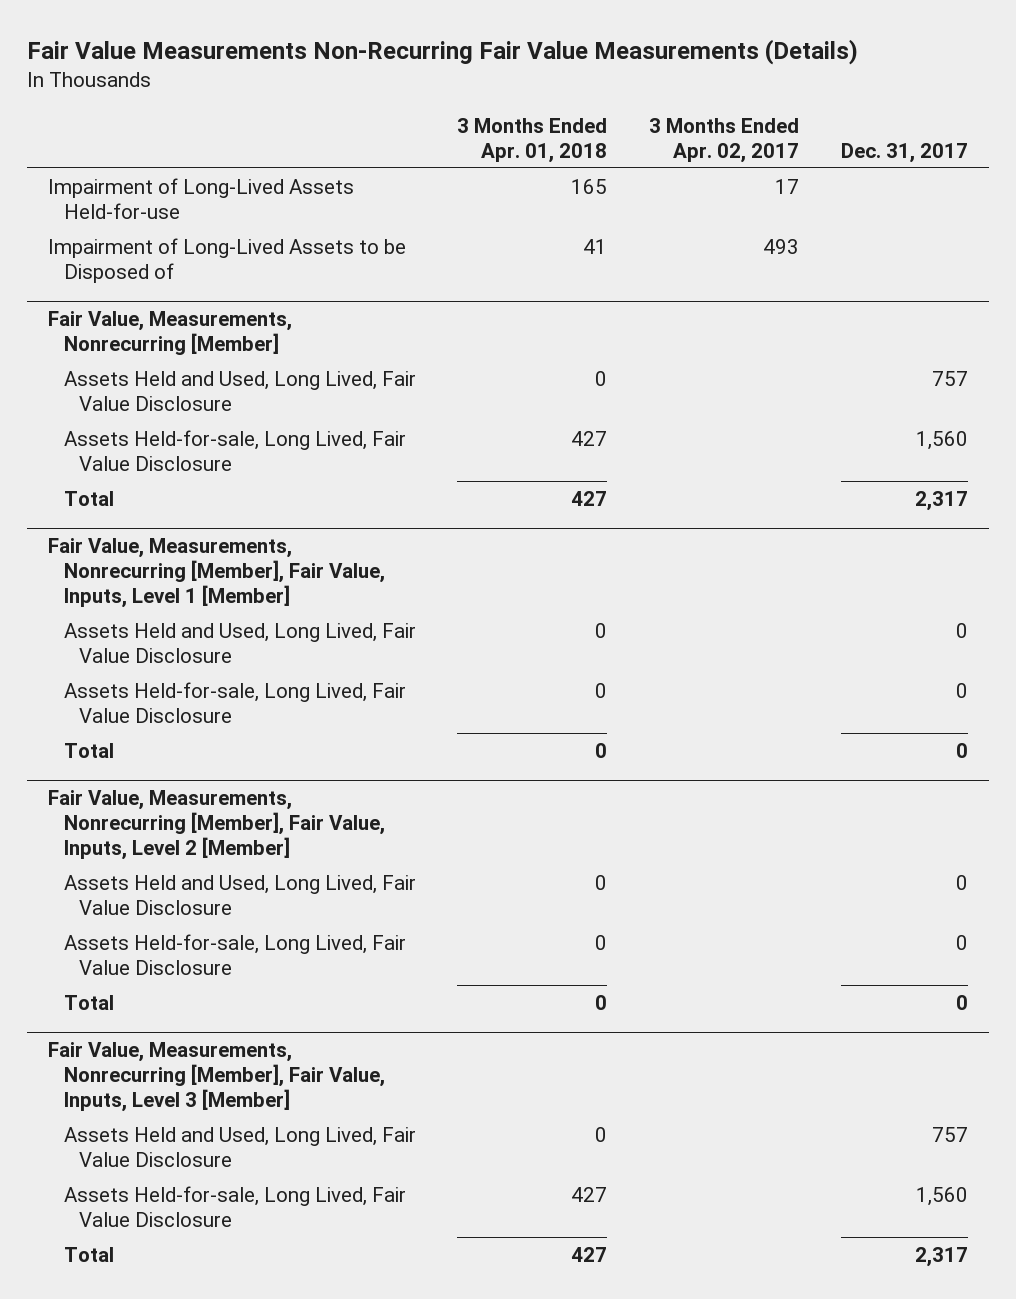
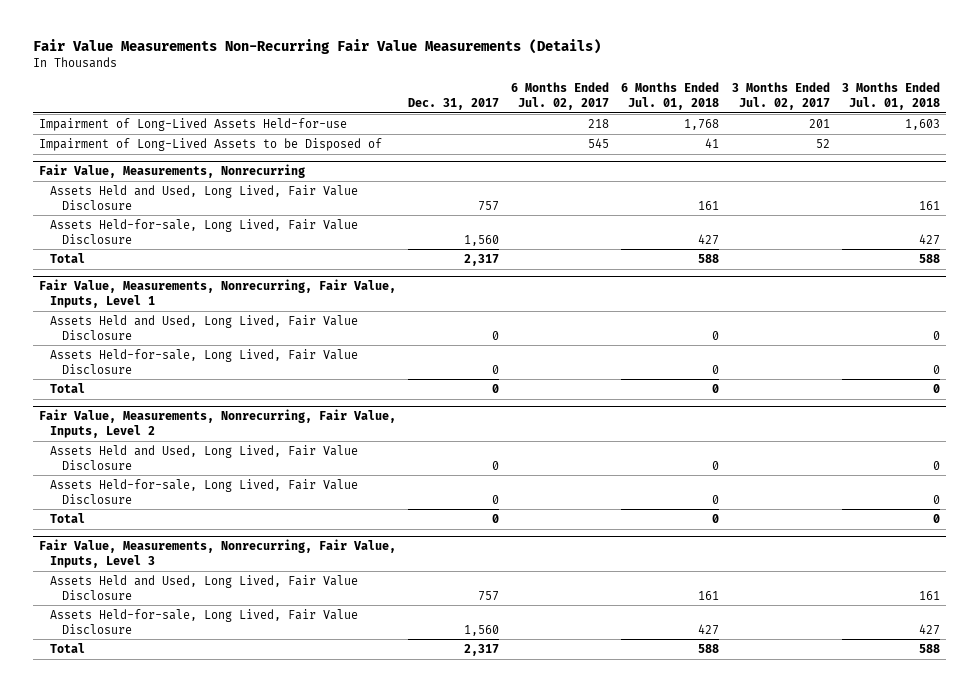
[457,117,608,163] 3 Months Ended Apr. 01, 2018 -> none
[649,117,800,163] 3 Months Ended Apr. 02, 2017 -> none
none -> [511,82,610,110] 6 Months Ended Jul. 02, 2017
none -> [621,82,720,110] 6 Months Ended Jul. 01, 2018
none -> [731,82,830,110] 3 Months Ended Jul. 02, 2017
none -> [841,82,940,110] 3 Months Ended Jul. 01, 2018
[47,311,292,356] Fair Value, Measurements, Nonrecurring [Member] -> [38,164,305,179] Fair Value, Measurements, Nonrecurring
[47,538,385,609] Fair Value, Measurements, Nonrecurring [Member], Fair Value, Inputs, Level 1 [Member] -> [38,279,396,308] Fair Value, Measurements, Nonrecurring, Fair Value, Inputs, Level 1
[47,790,385,861] Fair Value, Measurements, Nonrecurring [Member], Fair Value, Inputs, Level 2 [Member] -> [38,409,396,438] Fair Value, Measurements, Nonrecurring, Fair Value, Inputs, Level 2
[47,1042,385,1113] Fair Value, Measurements, Nonrecurring [Member], Fair Value, Inputs, Level 3 [Member] -> [38,539,396,568] Fair Value, Measurements, Nonrecurring, Fair Value, Inputs, Level 3

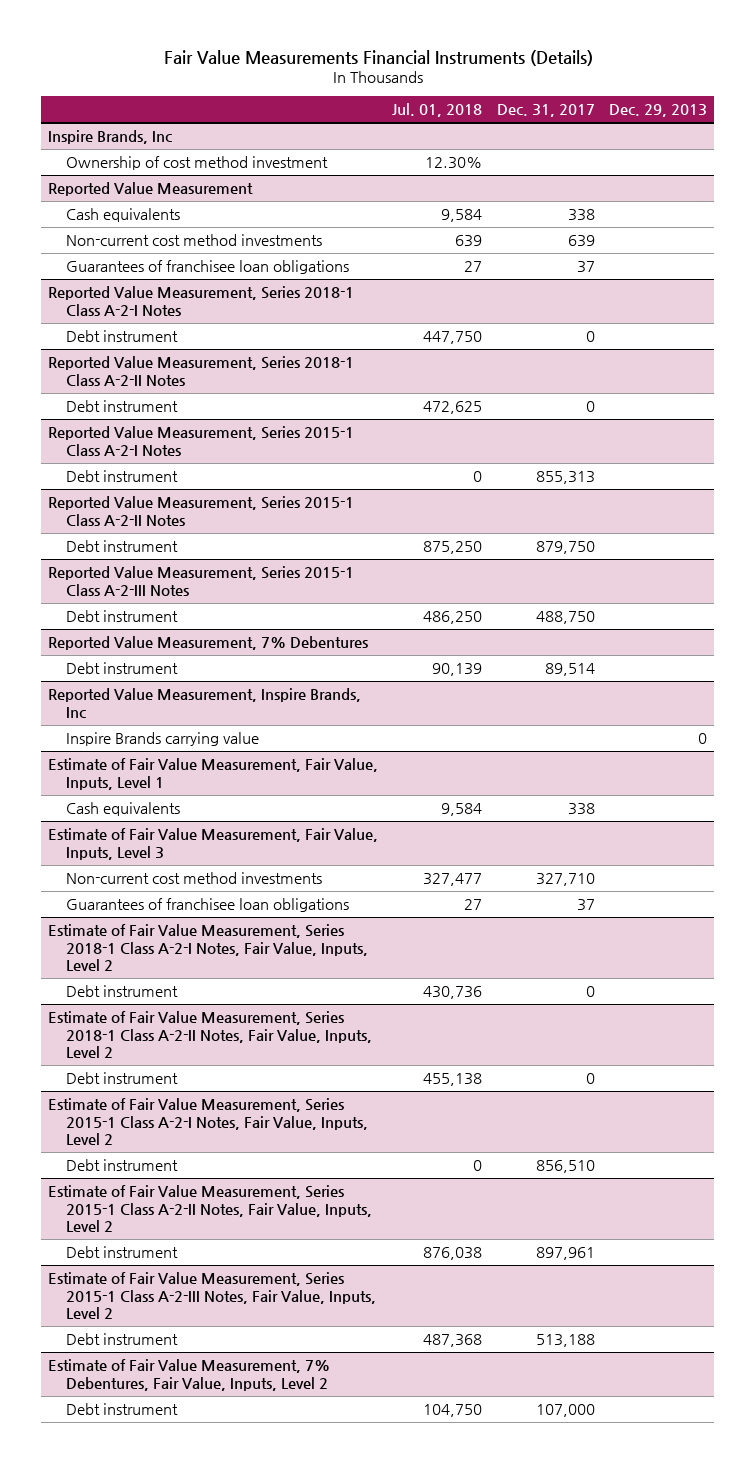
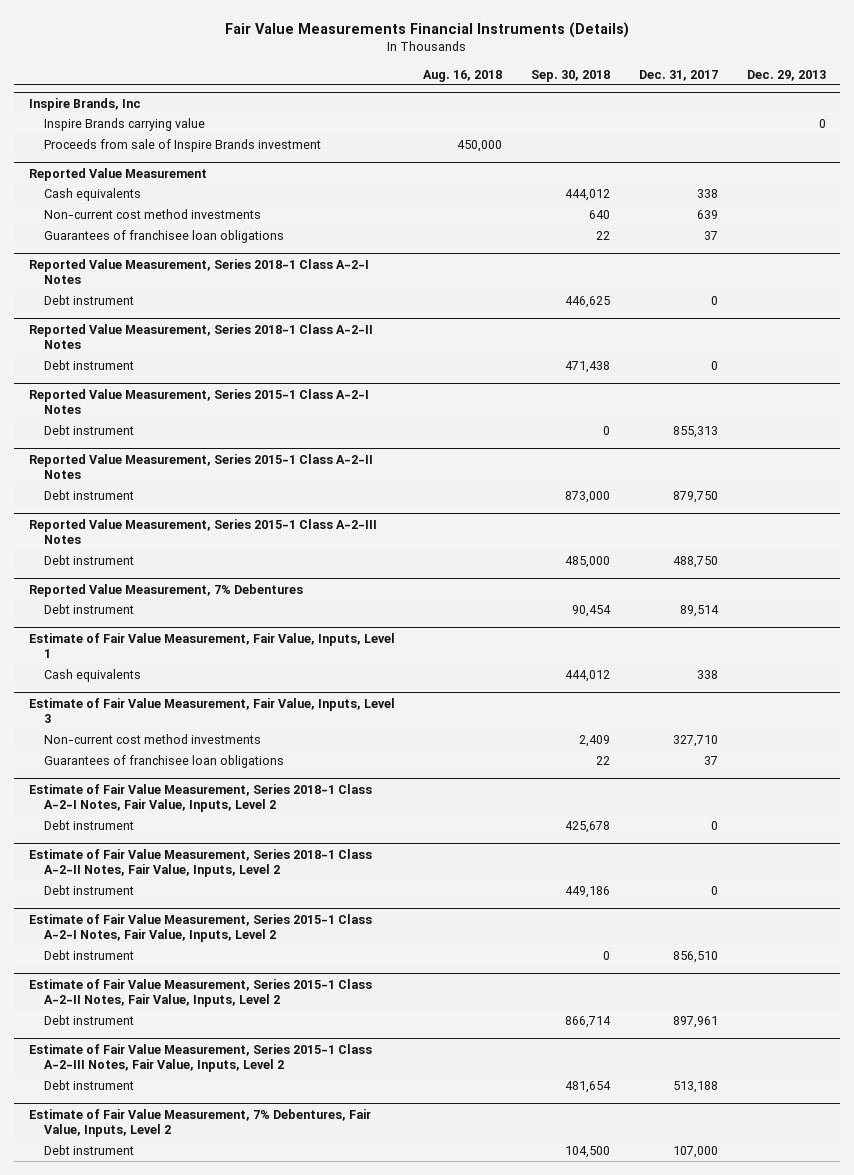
[392,103,483,118] Jul. 01, 2018 -> none
none -> [423,69,503,82] Aug. 16, 2018
none -> [531,69,611,82] Sep. 30, 2018
[66,155,329,170] Ownership of cost method investment -> none
none -> [43,117,205,131] Inspire Brands carrying value
none -> [43,138,321,152] Proceeds from sale of Inspire Brands investment
[47,687,361,718] Reported Value Measurement, Inspire Brands, Inc -> none
[66,731,260,746] Inspire Brands carrying value -> none

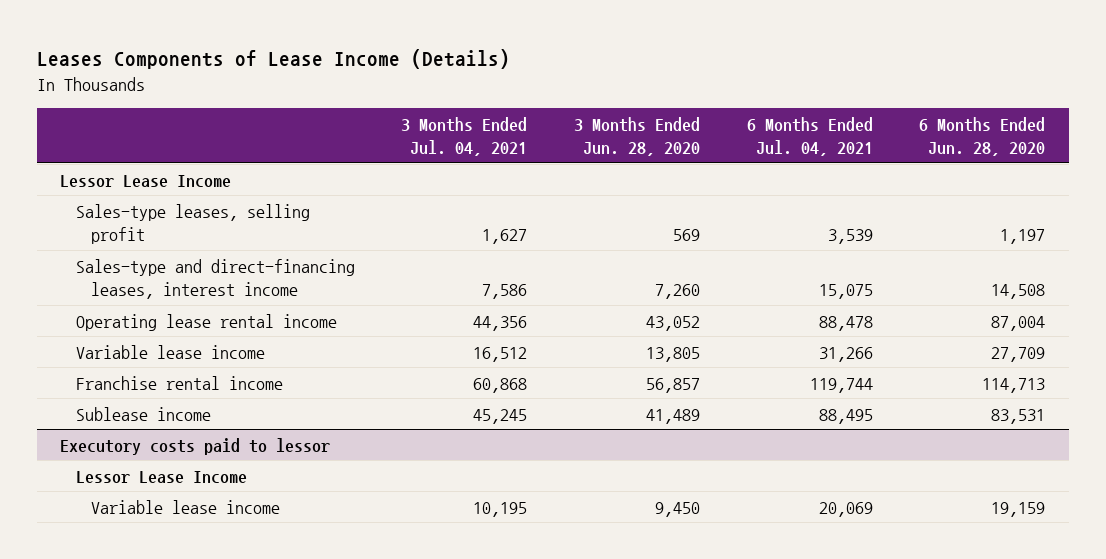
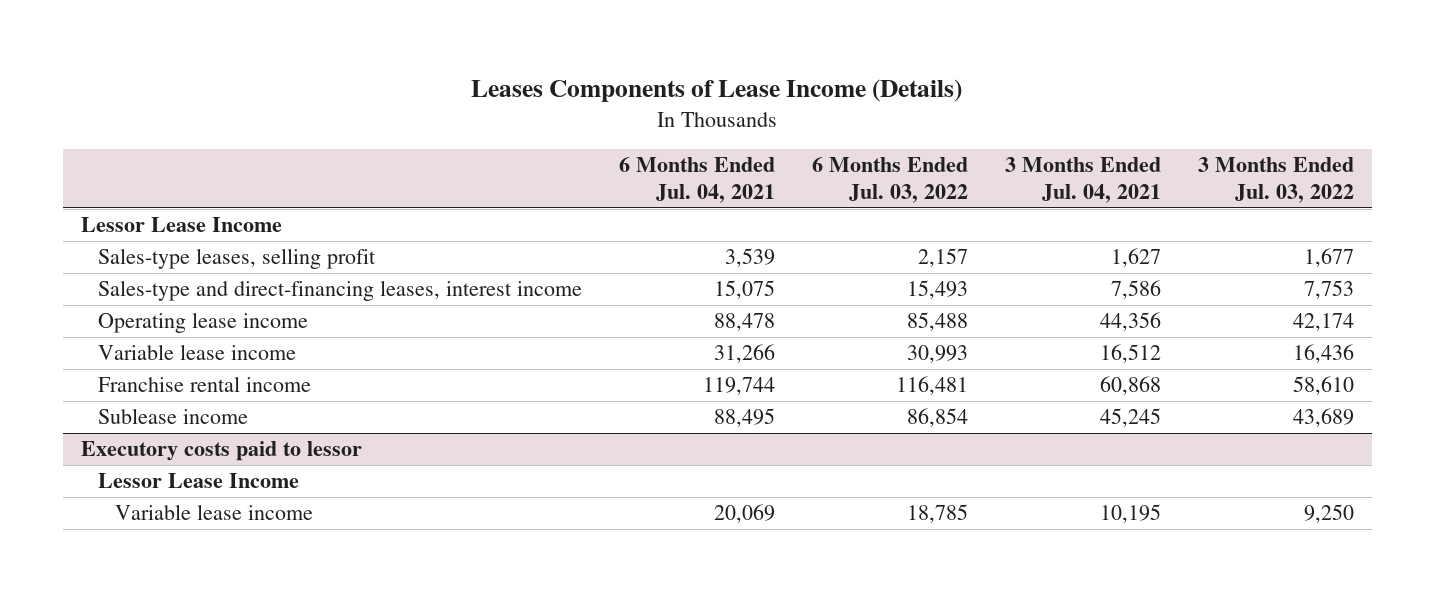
[574,116,701,156] 3 Months Ended Jun. 28, 2020 -> none
[919,116,1046,156] 6 Months Ended Jun. 28, 2020 -> none
none -> [811,157,968,203] 6 Months Ended Jul. 03, 2022
none -> [1197,157,1354,203] 3 Months Ended Jul. 03, 2022
[75,313,337,331] Operating lease rental income -> [98,312,309,334] Operating lease income

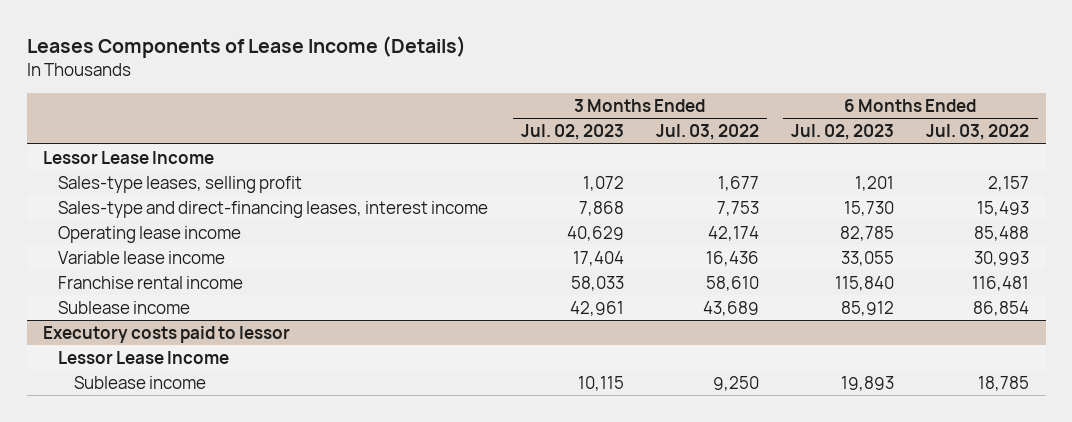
[618,157,775,203] 6 Months Ended Jul. 04, 2021 -> none
[1004,157,1161,203] 3 Months Ended Jul. 04, 2021 -> none
none -> [520,124,624,141] Jul. 02, 2023
none -> [791,124,895,141] Jul. 02, 2023
[114,504,313,521] Variable lease income -> [74,375,207,389] Sublease income

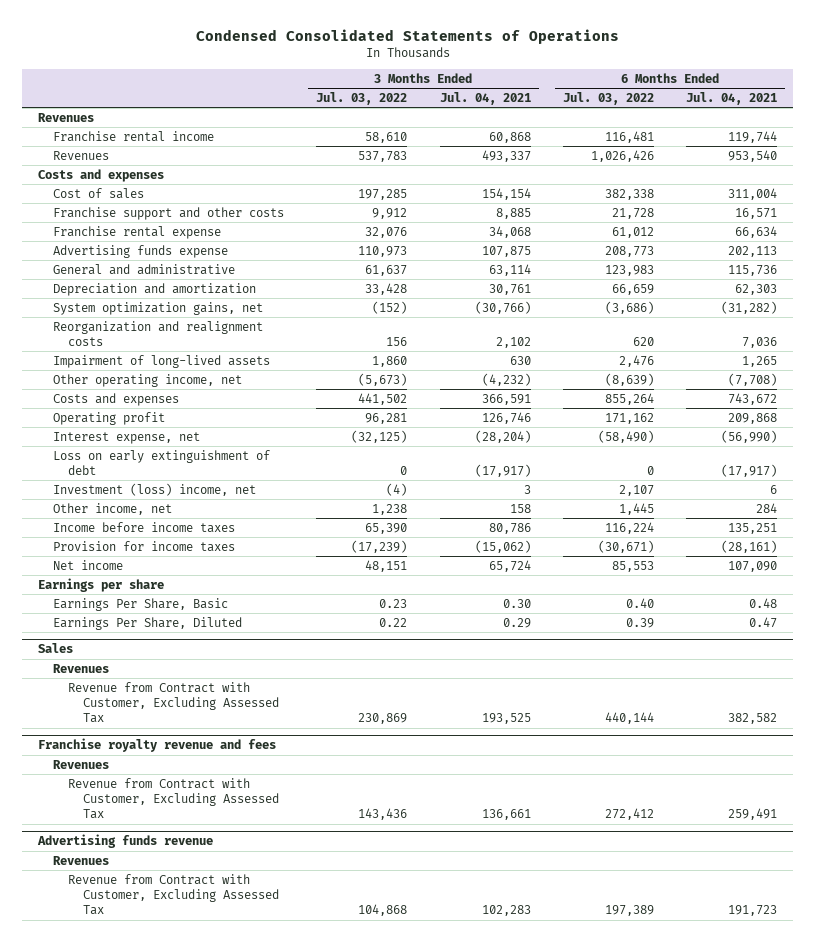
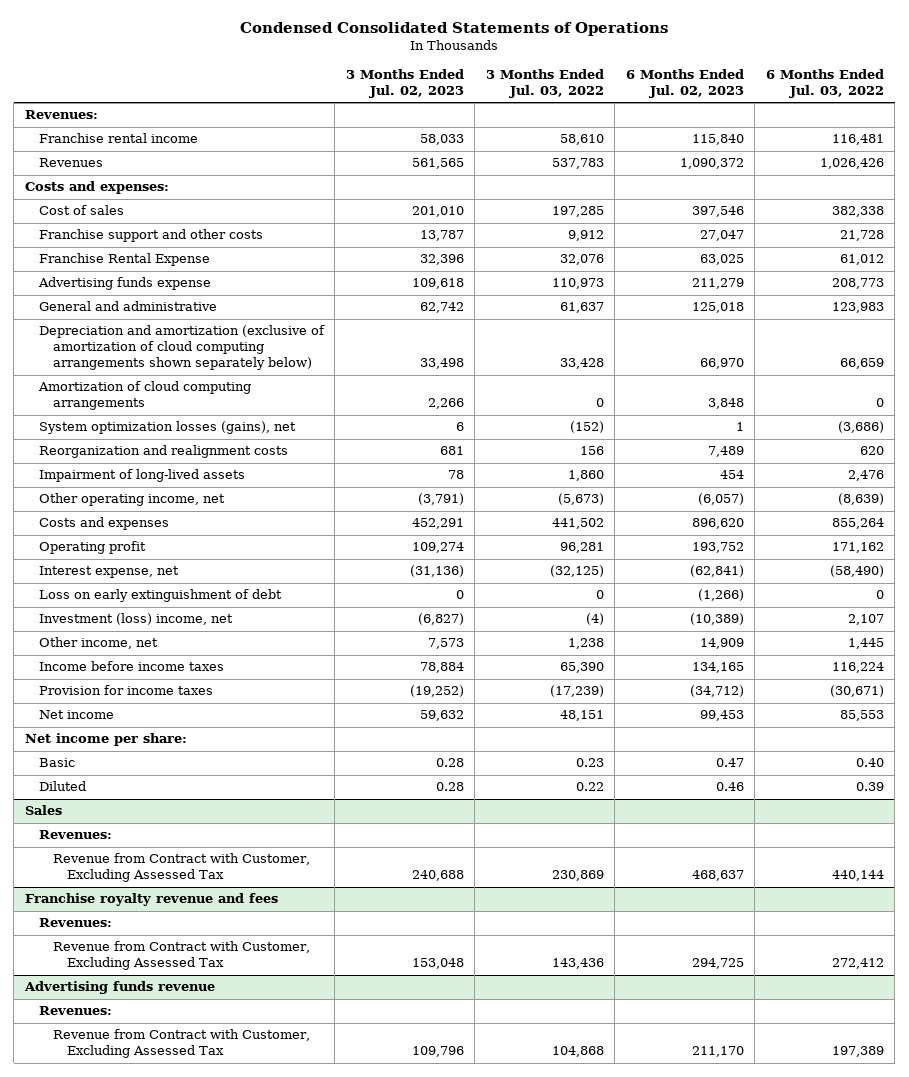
[439,92,531,106] Jul. 04, 2021 -> none
[685,92,777,106] Jul. 04, 2021 -> none
none -> [345,68,464,98] 3 Months Ended Jul. 02, 2023
none -> [625,68,744,98] 6 Months Ended Jul. 02, 2023
[38,112,95,122] Revenues -> [24,110,98,120] Revenues:
[38,168,165,182] Costs and expenses -> [24,181,169,195] Costs and expenses:
[53,225,222,239] Franchise rental expense -> [38,253,210,267] Franchise Rental Expense
[53,282,257,296] Depreciation and amortization -> [38,325,325,371] Depreciation and amortization (exclusive of amortization of cloud computing arrangements shown separately below)
none -> [37,381,251,411] Amortization of cloud computing arrangements
[53,301,264,315] System optimization gains, net -> [38,421,296,435] System optimization losses (gains), net
[38,577,165,592] Earnings per share -> [24,733,187,747] Net income per share:
[53,597,229,611] Earnings Per Share, Basic -> [38,758,75,768] Basic
[53,616,243,630] Earnings Per Share, Diluted -> [38,781,86,792] Diluted
[53,663,110,673] Revenues -> [38,830,112,840] Revenues:
[53,759,110,769] Revenues -> [38,918,112,928] Revenues:
[53,855,110,865] Revenues -> [38,1006,112,1016] Revenues:

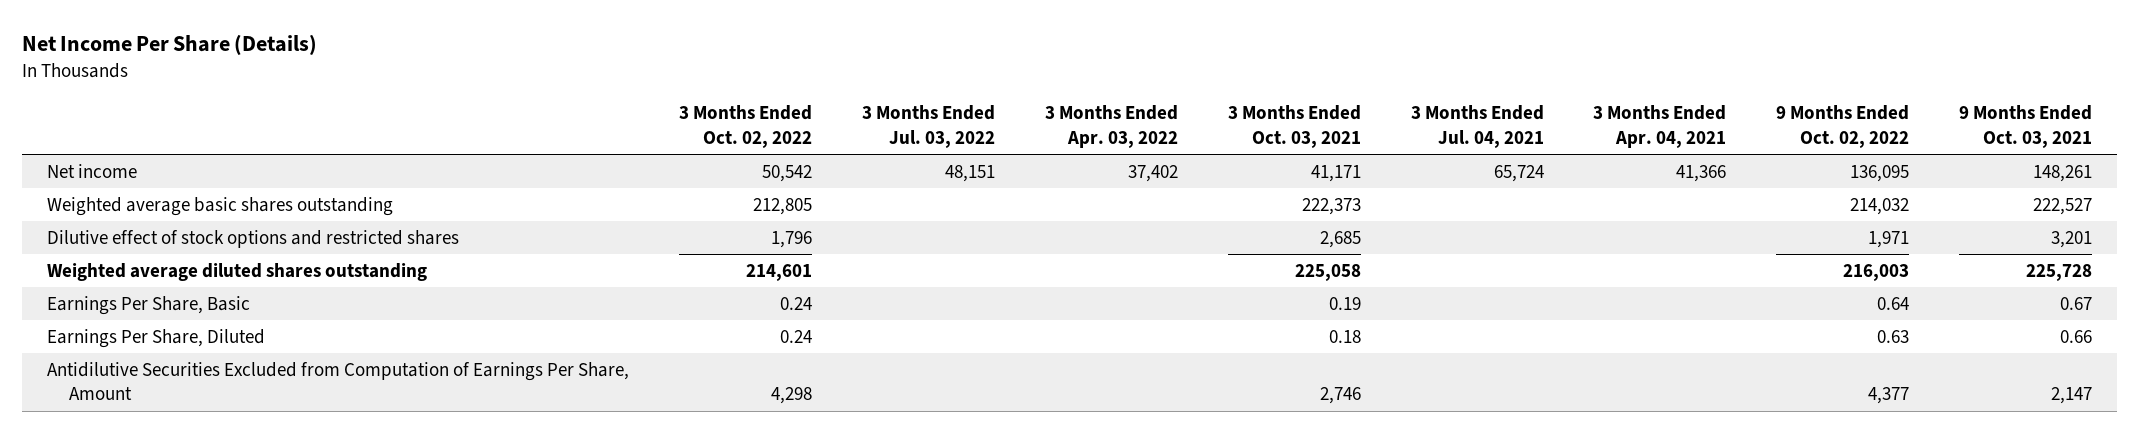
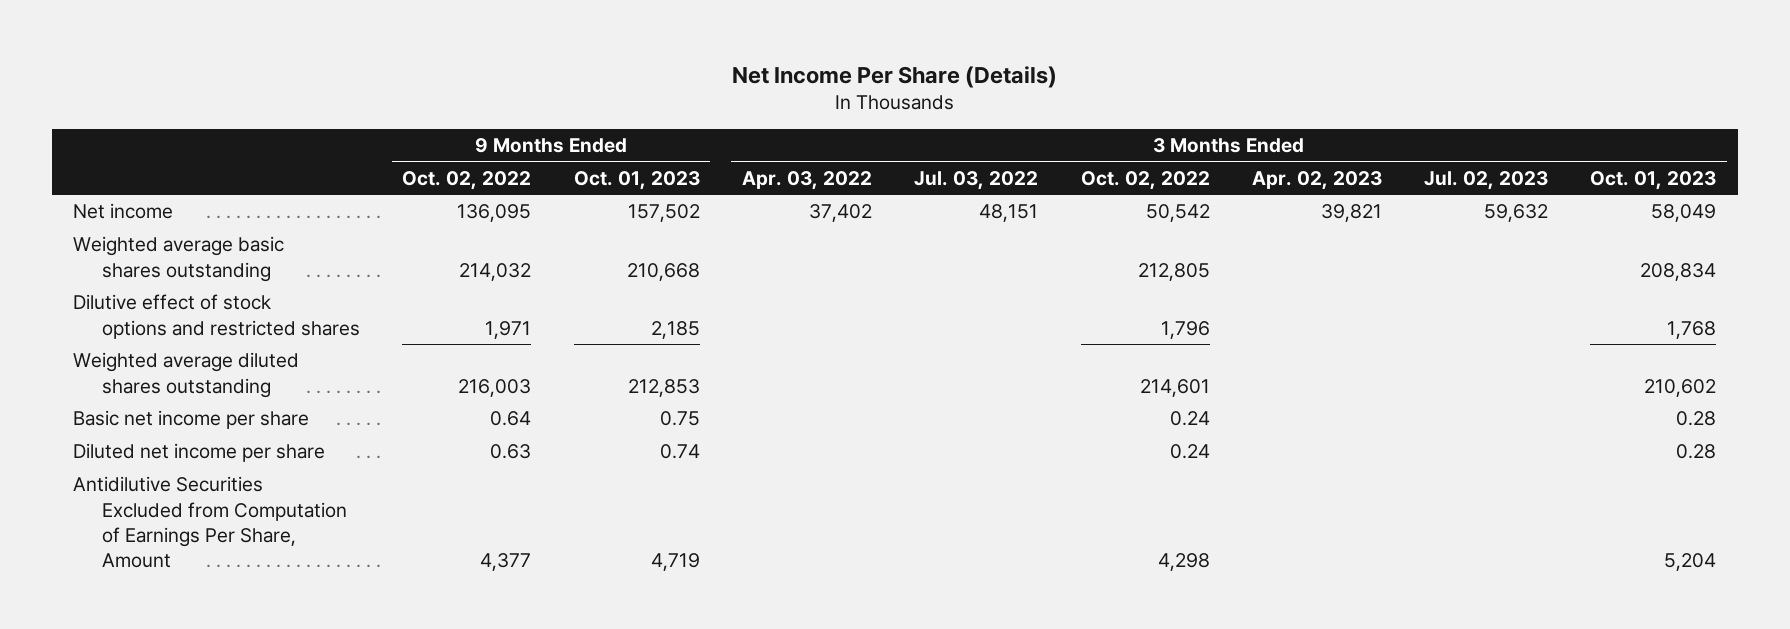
[1227,105,1361,148] 3 Months Ended Oct. 03, 2021 -> none
[1410,105,1544,148] 3 Months Ended Jul. 04, 2021 -> none
[1593,105,1727,148] 3 Months Ended Apr. 04, 2021 -> none
[1959,105,2093,148] 9 Months Ended Oct. 03, 2021 -> none
none -> [573,170,700,190] Oct. 01, 2023
none -> [1251,170,1382,190] Apr. 02, 2023
none -> [1424,170,1549,190] Jul. 02, 2023
none -> [1590,170,1717,190] Oct. 01, 2023
[46,296,250,316] Earnings Per Share, Basic -> [73,410,310,430] Basic net income per share
[46,329,265,349] Earnings Per Share, Diluted -> [73,443,326,463] Diluted net income per share

